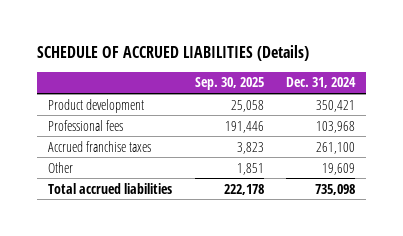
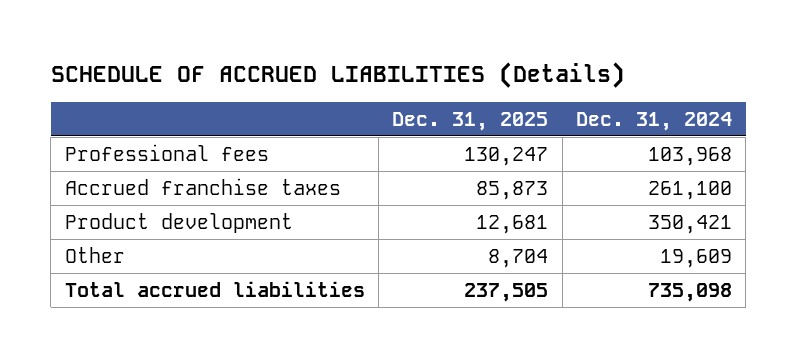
[194,77,264,91] Sep. 30, 2025 -> none
none -> [392,111,549,131] Dec. 31, 2025
[48,98,145,113] Product development -> [64,213,293,234] Product development

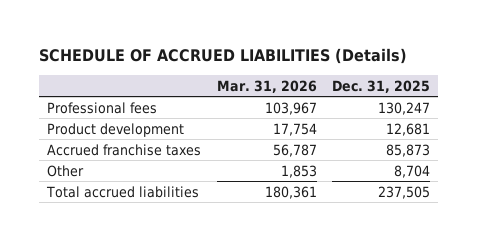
[576,111,733,131] Dec. 31, 2024 -> none
none -> [216,79,317,93] Mar. 31, 2026
[64,178,341,196] Accrued franchise taxes -> [47,143,202,156] Accrued franchise taxes

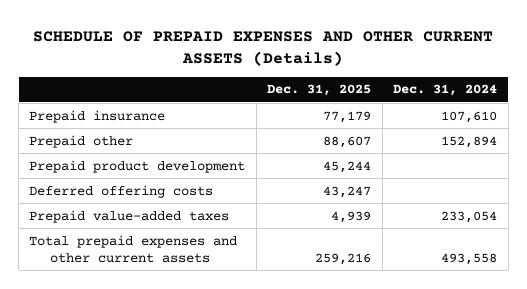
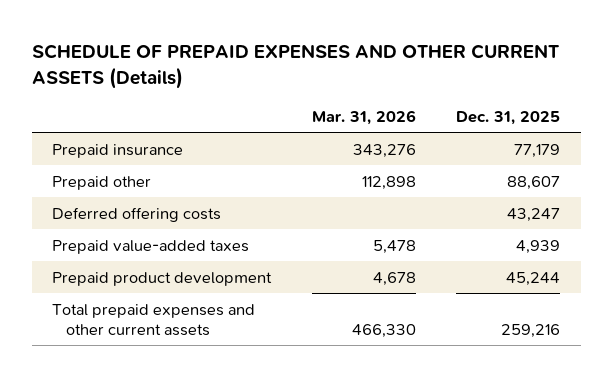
[393,84,498,97] Dec. 31, 2024 -> none
none -> [311,109,416,125] Mar. 31, 2026
[29,159,246,173] Prepaid product development -> [52,271,273,286] Prepaid product development

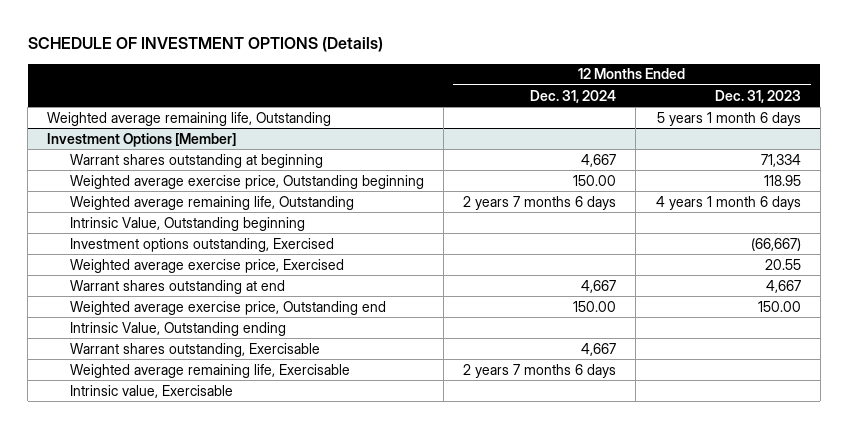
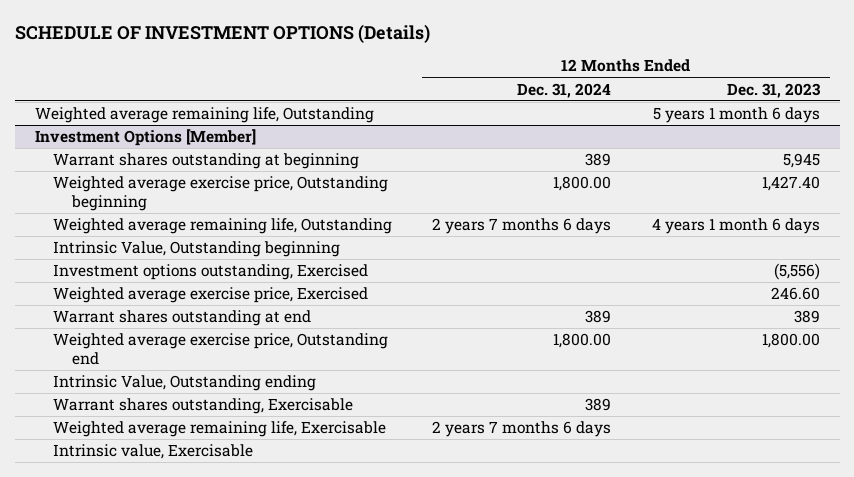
[581,153,617,167] 4,667 -> [585,153,612,167] 389
[760,153,801,167] 71,334 -> [782,153,820,169] 5,945
[573,174,617,186] 150.00 -> [553,176,612,192] 1,800.00
[763,174,801,186] 118.95 -> [761,176,820,192] 1,427.40
[750,237,801,251] (66,667) -> [773,263,820,281] (5,556)
[764,258,801,270] 20.55 -> [770,287,820,301] 246.60
[581,279,617,293] 4,667 -> [585,310,612,324] 389
[765,279,801,293] 4,667 -> [793,310,820,324] 389
[573,300,617,312] 150.00 -> [553,333,612,349] 1,800.00
[757,300,801,312] 150.00 -> [761,333,820,349] 1,800.00
[581,342,617,356] 4,667 -> [585,398,612,412] 389

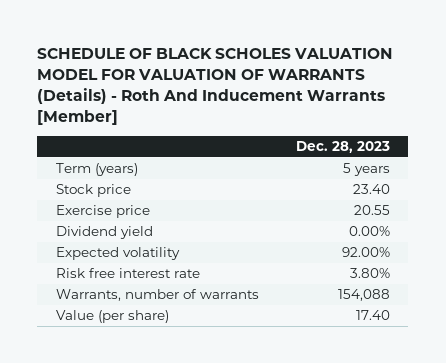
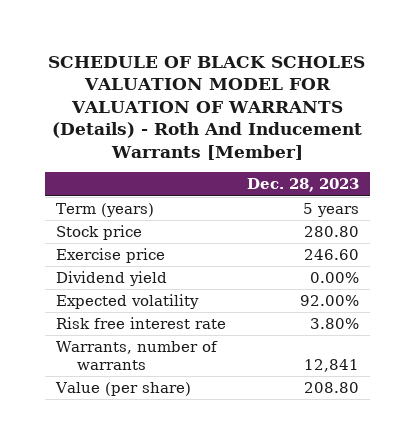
[352,184,390,195] 23.40 -> [304,225,360,237] 280.80
[353,205,390,216] 20.55 -> [304,248,360,260] 246.60
[337,289,390,302] 154,088 -> [304,358,360,372] 12,841
[355,310,390,321] 17.40 -> [304,381,360,393] 208.80

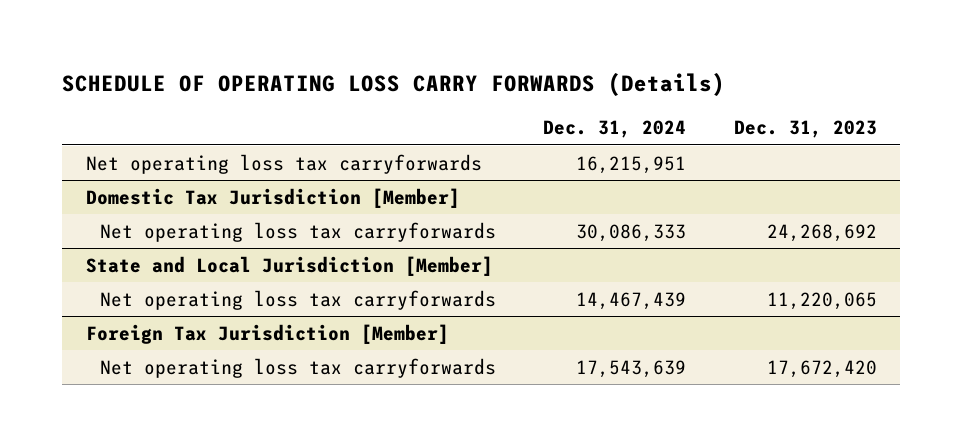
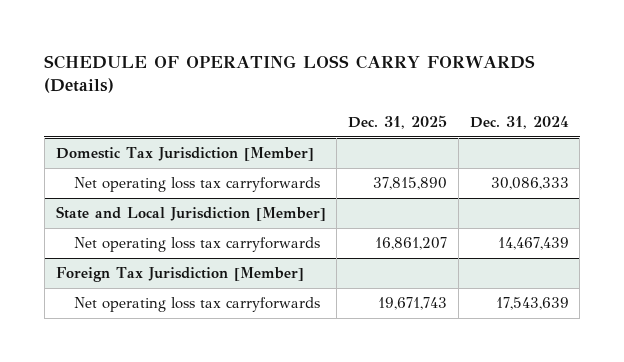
[733,120,877,139] Dec. 31, 2023 -> none
none -> [348,114,448,129] Dec. 31, 2025
[85,153,482,174] Net operating loss tax carryforwards -> none

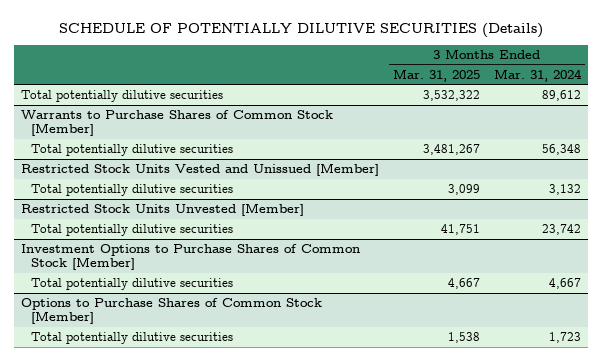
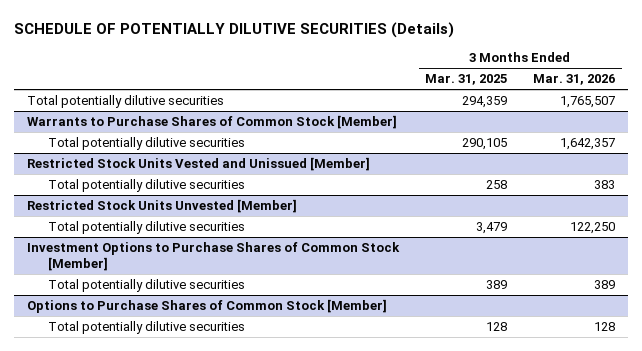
[494,68,583,82] Mar. 31, 2024 -> none
none -> [533,74,616,86] Mar. 31, 2026
[422,90,480,102] 3,532,322 -> [462,96,508,109] 294,359
[422,144,480,156] 3,481,267 -> [462,138,508,151] 290,105
[447,184,480,196] 3,099 -> [486,180,508,190] 258
[440,224,480,236] 41,751 -> [476,222,508,235] 3,479
[447,278,480,290] 4,667 -> [486,280,508,290] 389
[447,332,480,344] 1,538 -> [486,322,508,332] 128

